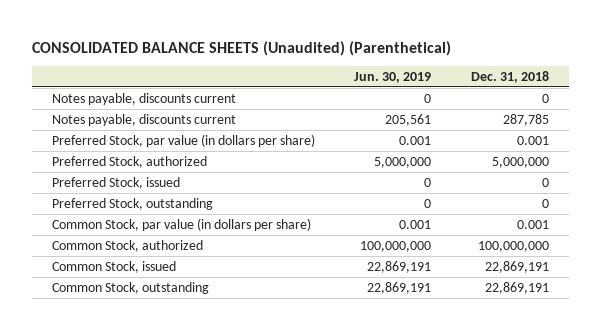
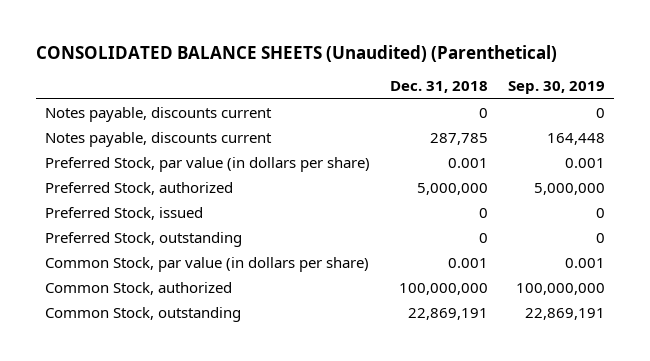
[354,71,432,83] Jun. 30, 2019 -> none
none -> [507,81,605,95] Sep. 30, 2019
[51,260,176,273] Common Stock, issued -> none

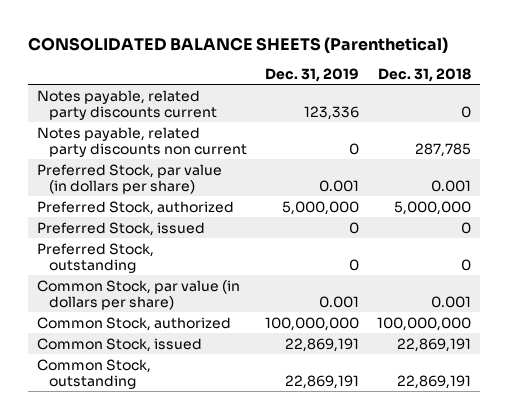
[35,44,557,62] CONSOLIDATED BALANCE SHEETS (Unaudited) (Parenthetical) -> [28,36,449,53] CONSOLIDATED BALANCE SHEETS (Parenthetical)
[507,81,605,95] Sep. 30, 2019 -> none
none -> [265,67,360,82] Dec. 31, 2019
[45,106,273,122] Notes payable, discounts current -> [37,89,218,120] Notes payable, related party discounts current
[45,131,273,147] Notes payable, discounts current -> [37,126,248,157] Notes payable, related party discounts non current
none -> [37,337,203,352] Common Stock, issued

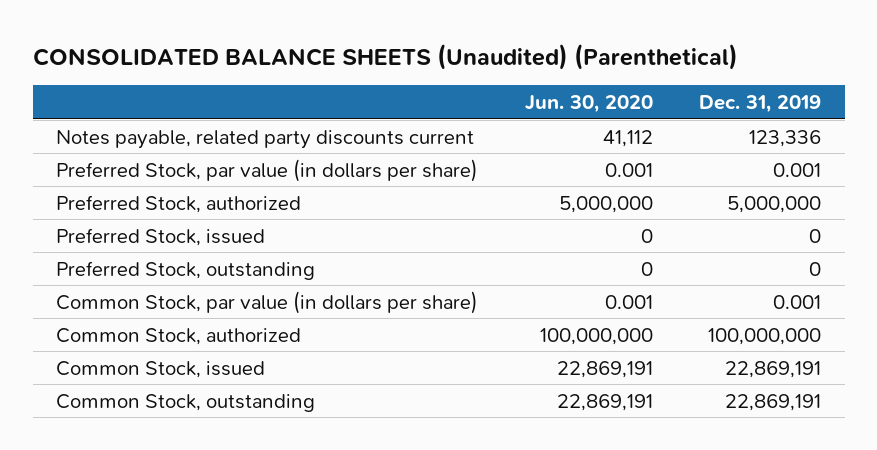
[28,36,449,53] CONSOLIDATED BALANCE SHEETS (Parenthetical) -> [32,43,738,70] CONSOLIDATED BALANCE SHEETS (Unaudited) (Parenthetical)
[378,67,472,82] Dec. 31, 2018 -> none
none -> [524,94,653,113] Jun. 30, 2020
[37,126,248,157] Notes payable, related party discounts non current -> none

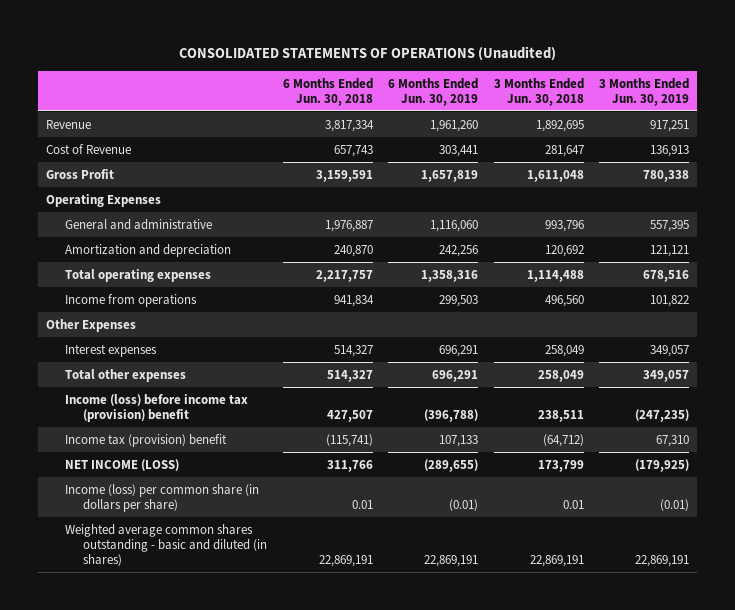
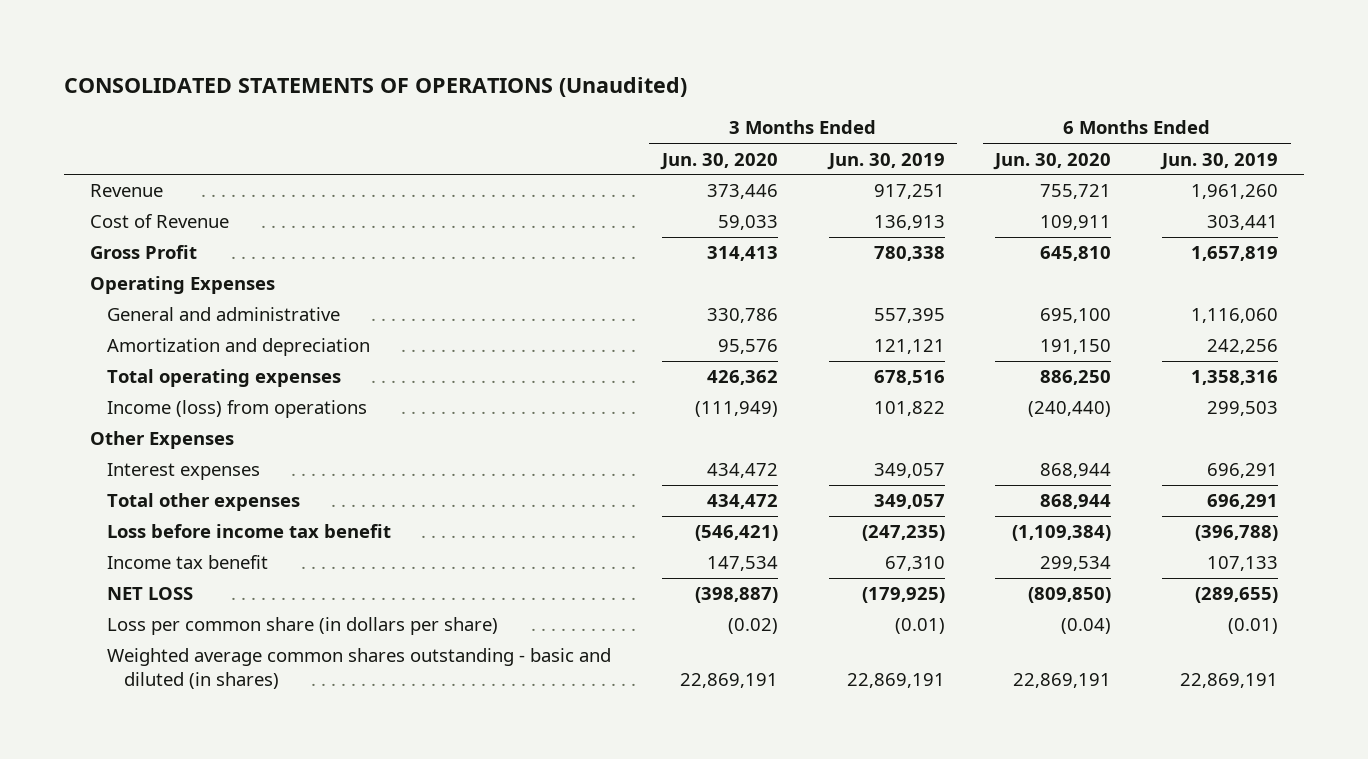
[282,77,373,106] 6 Months Ended Jun. 30, 2018 -> none
[493,77,584,106] 3 Months Ended Jun. 30, 2018 -> none
none -> [659,152,778,170] Jun. 30, 2020
none -> [993,152,1112,170] Jun. 30, 2020
[64,293,197,307] Income from operations -> [107,400,368,419] Income (loss) from operations
[64,393,248,422] Income (loss) before income tax (provision) benefit -> [107,524,392,539] Loss before income tax benefit
[64,433,227,447] Income tax (provision) benefit -> [107,555,269,570] Income tax benefit
[64,458,179,471] NET INCOME (LOSS) -> [107,587,194,601] NET LOSS
[64,483,259,512] Income (loss) per common share (in dollars per share) -> [107,617,499,636] Loss per common share (in dollars per share)

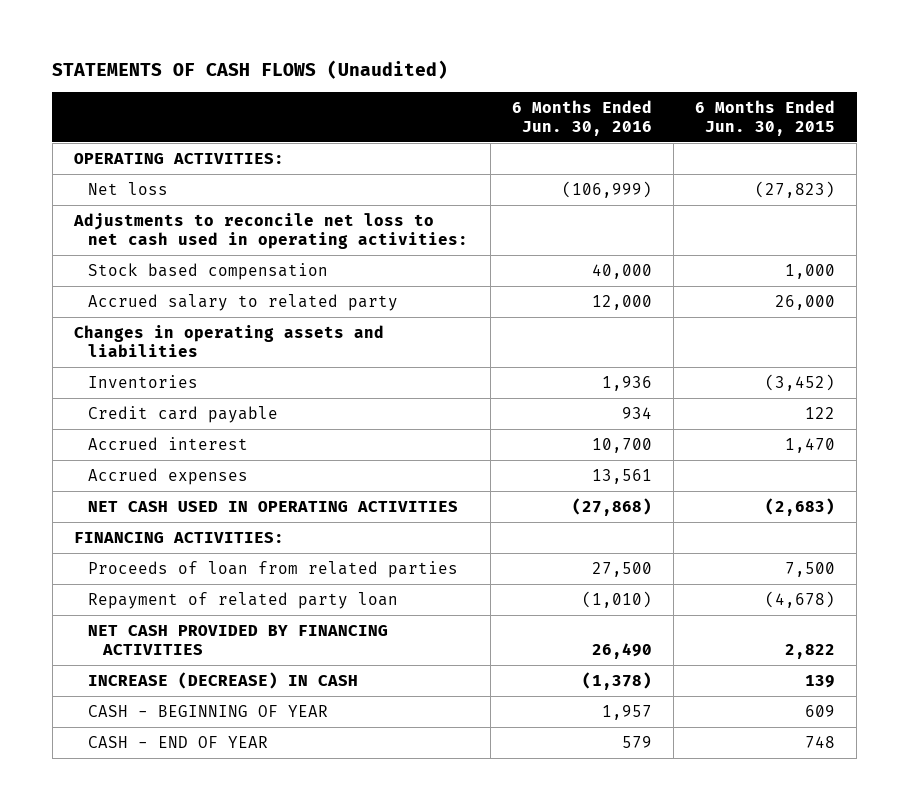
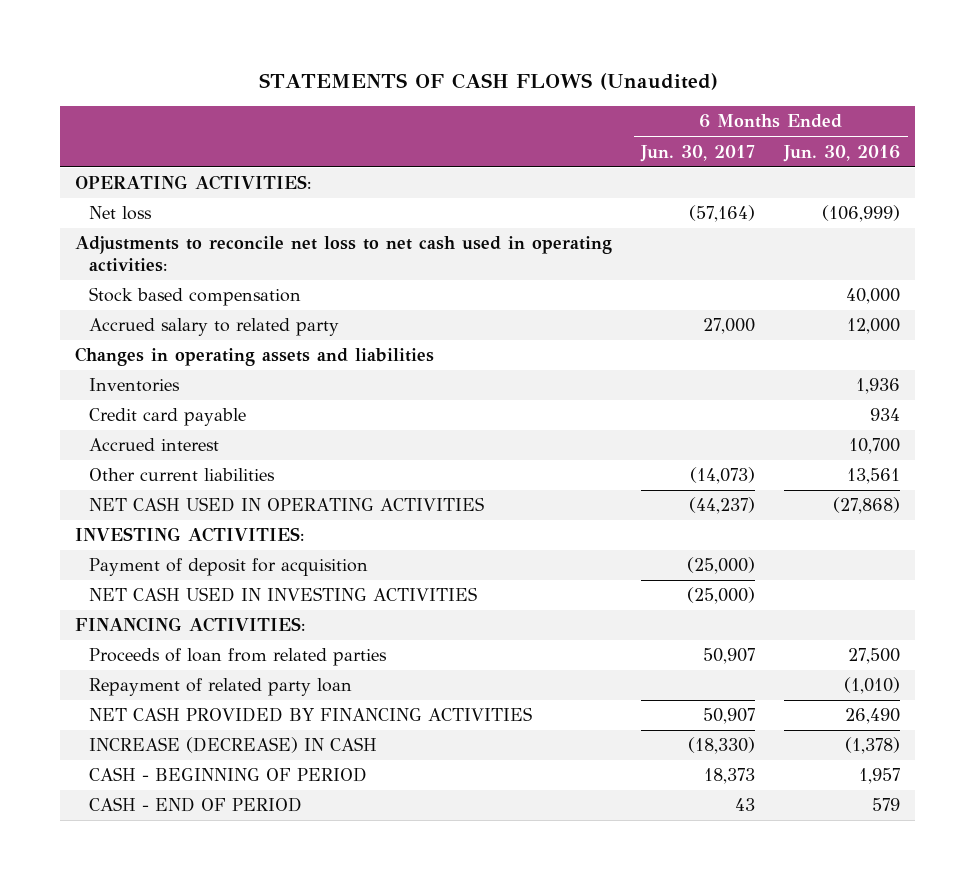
[694,99,835,136] 6 Months Ended Jun. 30, 2015 -> none
none -> [640,144,756,162] Jun. 30, 2017
[88,467,249,485] Accrued expenses -> [89,468,276,482] Other current liabilities
none -> [74,527,304,543] INVESTING ACTIVITIES:
none -> [89,558,369,577] Payment of deposit for acquisition
none -> [89,587,478,603] NET CASH USED IN INVESTING ACTIVITIES
[88,704,329,717] CASH - BEGINNING OF YEAR -> [89,767,368,783] CASH - BEGINNING OF PERIOD
[88,735,269,748] CASH - END OF YEAR -> [89,797,303,813] CASH - END OF PERIOD

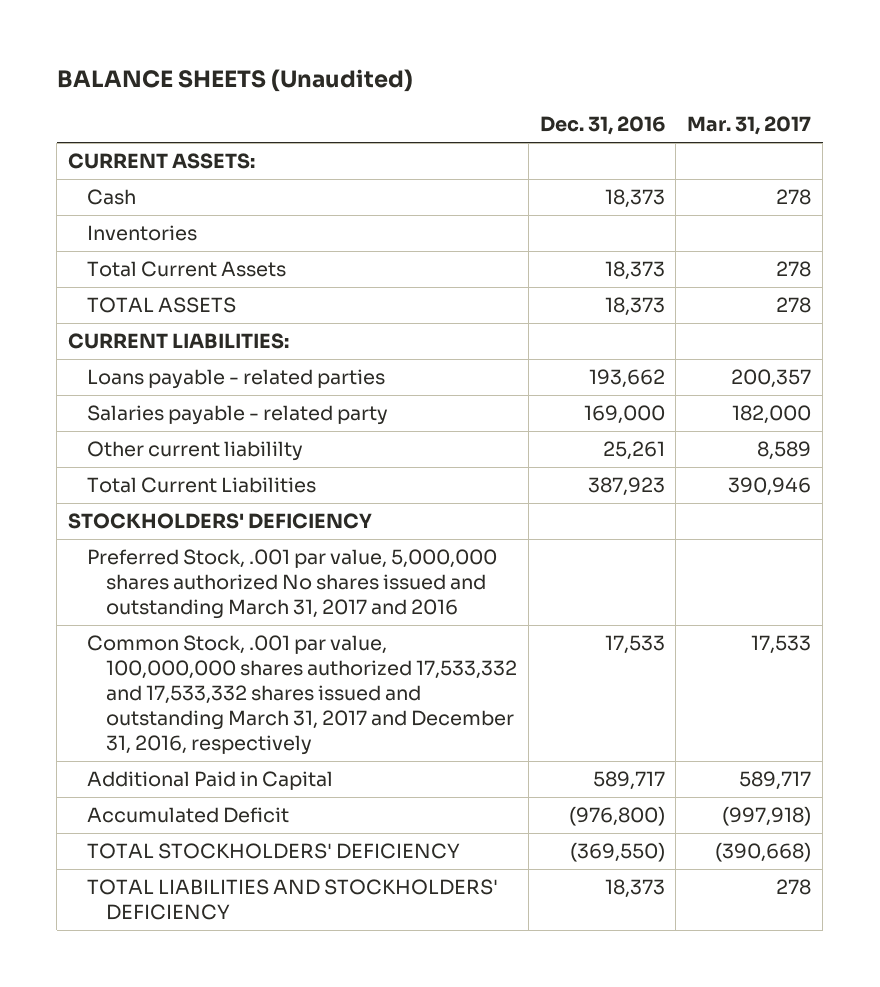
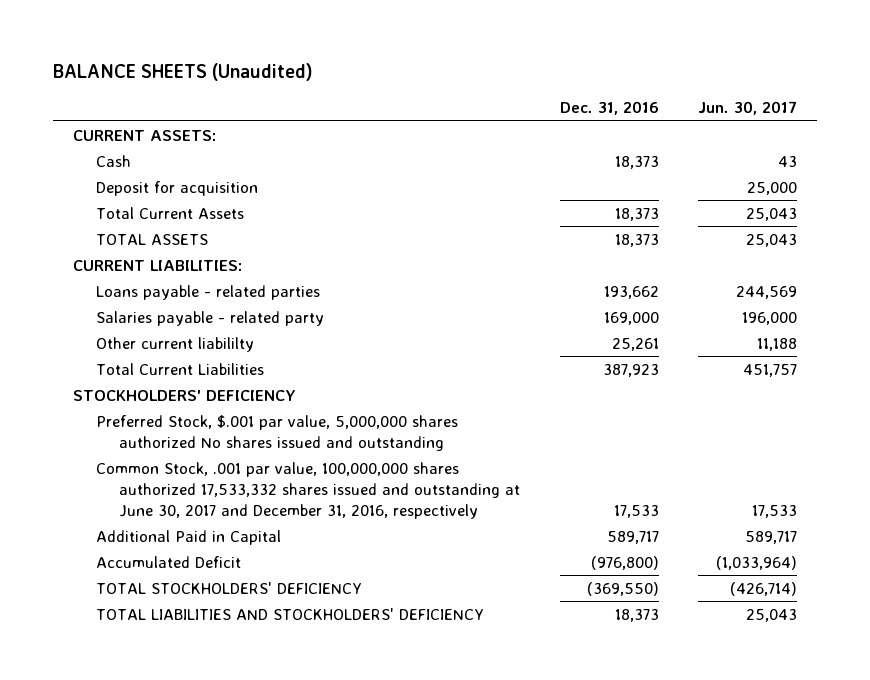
[687,116,812,136] Mar. 31, 2017 -> none
none -> [698,100,798,115] Jun. 30, 2017
[87,225,198,242] Inventories -> none
none -> [95,180,258,196] Deposit for acquisition
[87,549,498,620] Preferred Stock, .001 par value, 5,000,000 shares authorized No shares issued and outstanding March 31, 2017 and 2016 -> [95,414,458,451] Preferred Stock, $.001 par value, 5,000,000 shares authorized No shares issued and outstanding
[87,635,517,756] Common Stock, .001 par value, 100,000,000 shares authorized 17,533,332 and 17,533,332 shares issued and outstanding March 31, 2017 and December 31, 2016, respectively -> [95,461,520,519] Common Stock, .001 par value, 100,000,000 shares authorized 17,533,332 shares issued and outstanding at June 30, 2017 and December 31, 2016, respectively

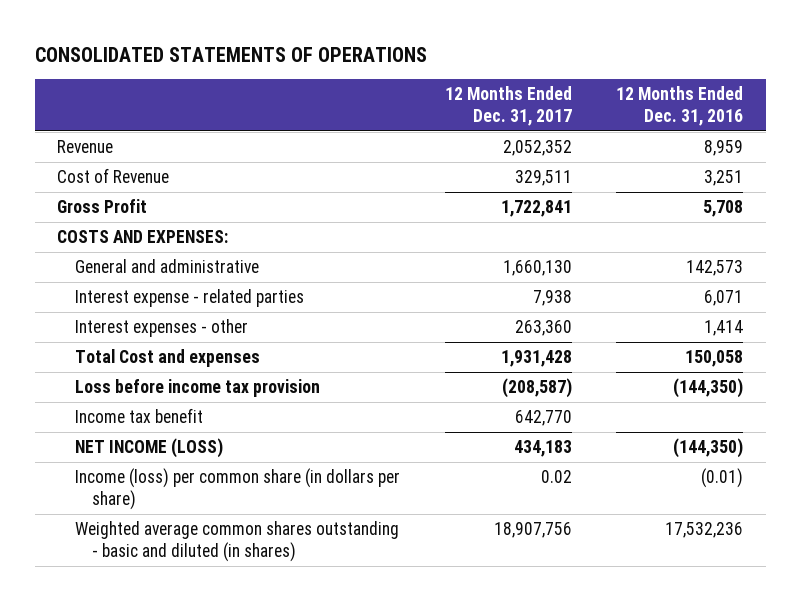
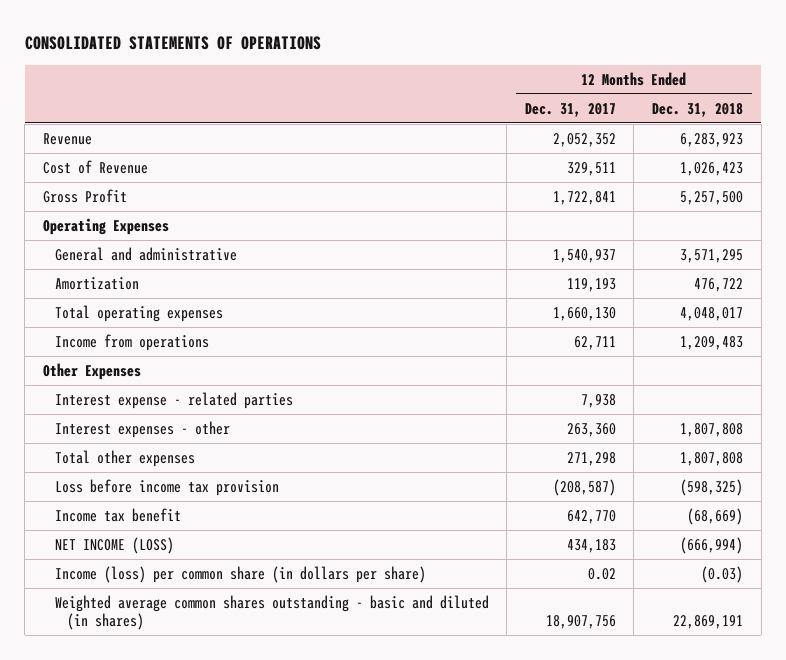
[616,85,744,126] 12 Months Ended Dec. 31, 2016 -> none
none -> [652,102,744,117] Dec. 31, 2018
[57,230,229,244] COSTS AND EXPENSES: -> [42,218,169,236] Operating Expenses
[502,260,572,277] 1,660,130 -> [552,249,616,264] 1,540,937
none -> [54,277,139,291] Amortization
none -> [54,305,223,323] Total operating expenses
none -> [54,334,209,352] Income from operations
none -> [42,363,141,381] Other Expenses
[74,349,260,368] Total Cost and expenses -> none
none -> [54,450,195,468] Total other expenses

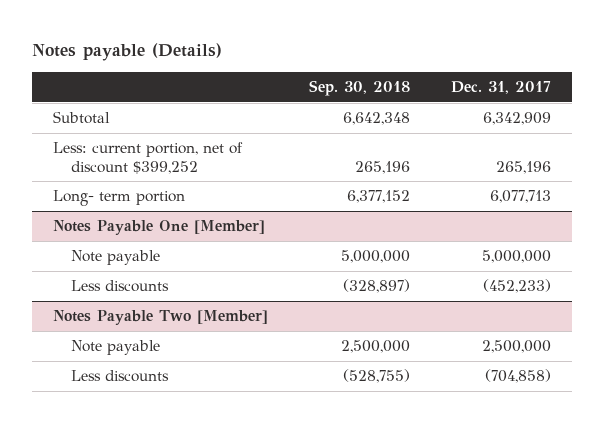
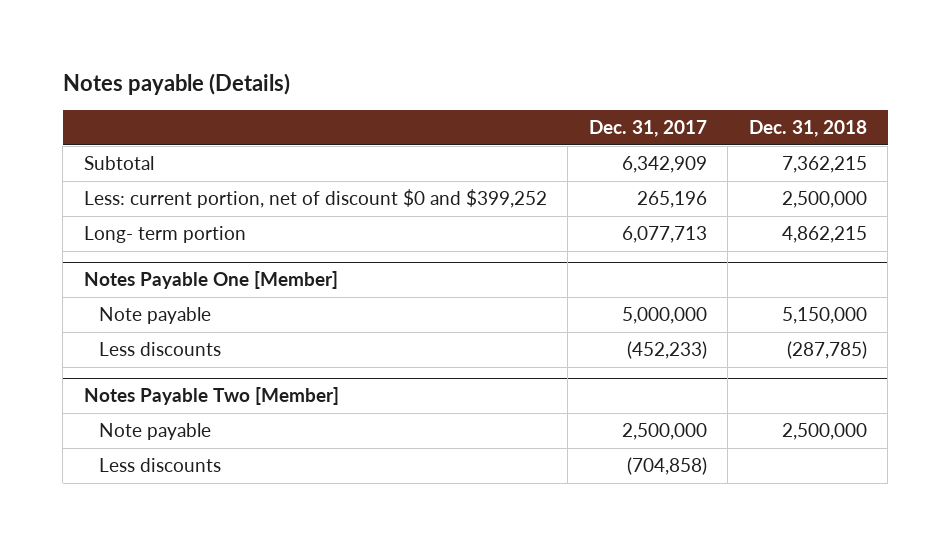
[309,80,411,97] Sep. 30, 2018 -> none
none -> [748,119,867,137] Dec. 31, 2018
[52,142,243,174] Less: current portion, net of discount $399,252 -> [83,189,547,209] Less: current portion, net of discount $0 and $399,252

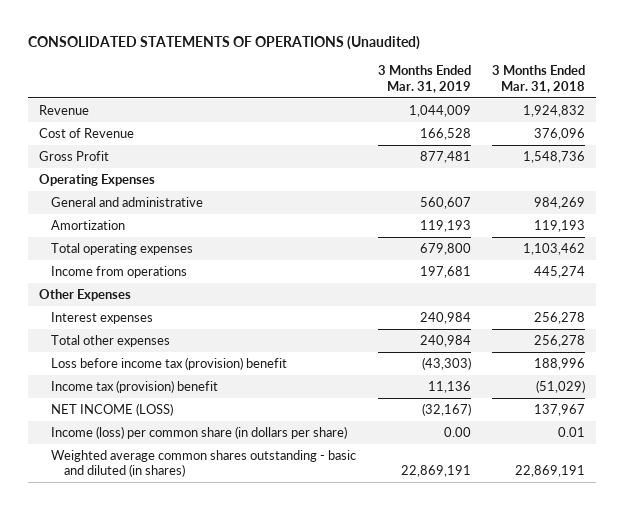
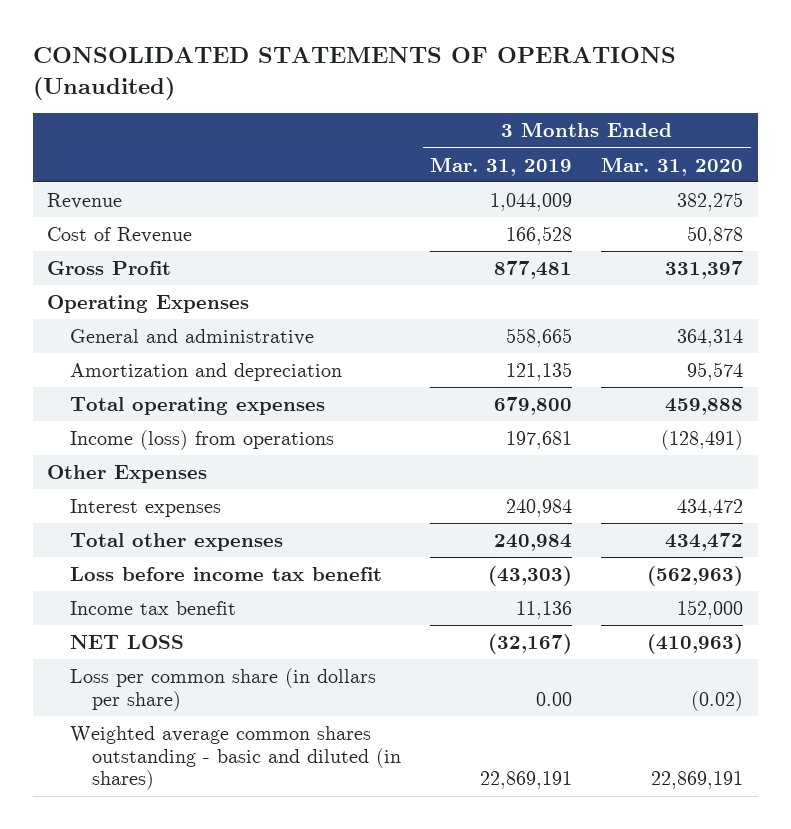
[491,65,585,93] 3 Months Ended Mar. 31, 2018 -> none
none -> [601,156,744,176] Mar. 31, 2020
[419,196,471,209] 560,607 -> [506,327,573,347] 558,665
[51,219,126,230] Amortization -> [69,362,342,381] Amortization and depreciation
[419,219,471,232] 119,193 -> [506,361,573,381] 121,135
[51,265,188,278] Income from operations -> [69,429,334,450] Income (loss) from operations
[51,356,288,370] Loss before income tax (provision) benefit -> [69,566,382,581] Loss before income tax benefit
[51,379,219,393] Income tax (provision) benefit -> [69,600,236,615] Income tax benefit
[51,402,174,416] NET INCOME (LOSS) -> [69,634,184,649] NET LOSS
[51,425,348,439] Income (loss) per common share (in dollars per share) -> [69,667,376,711] Loss per common share (in dollars per share)

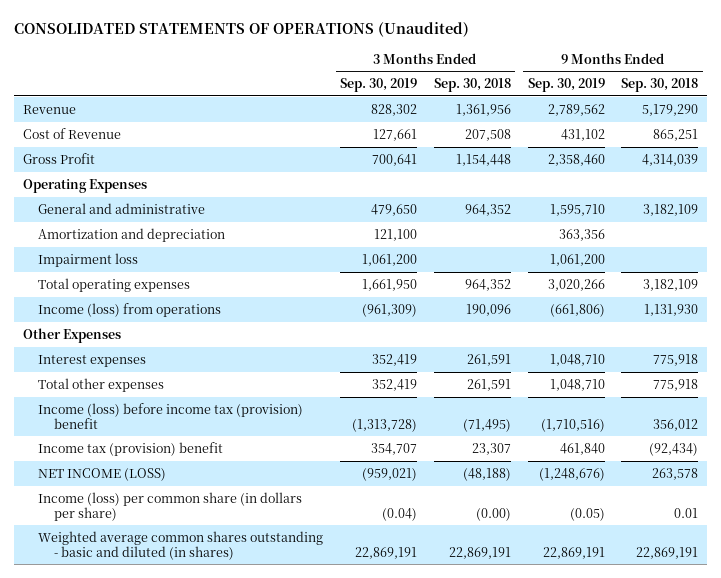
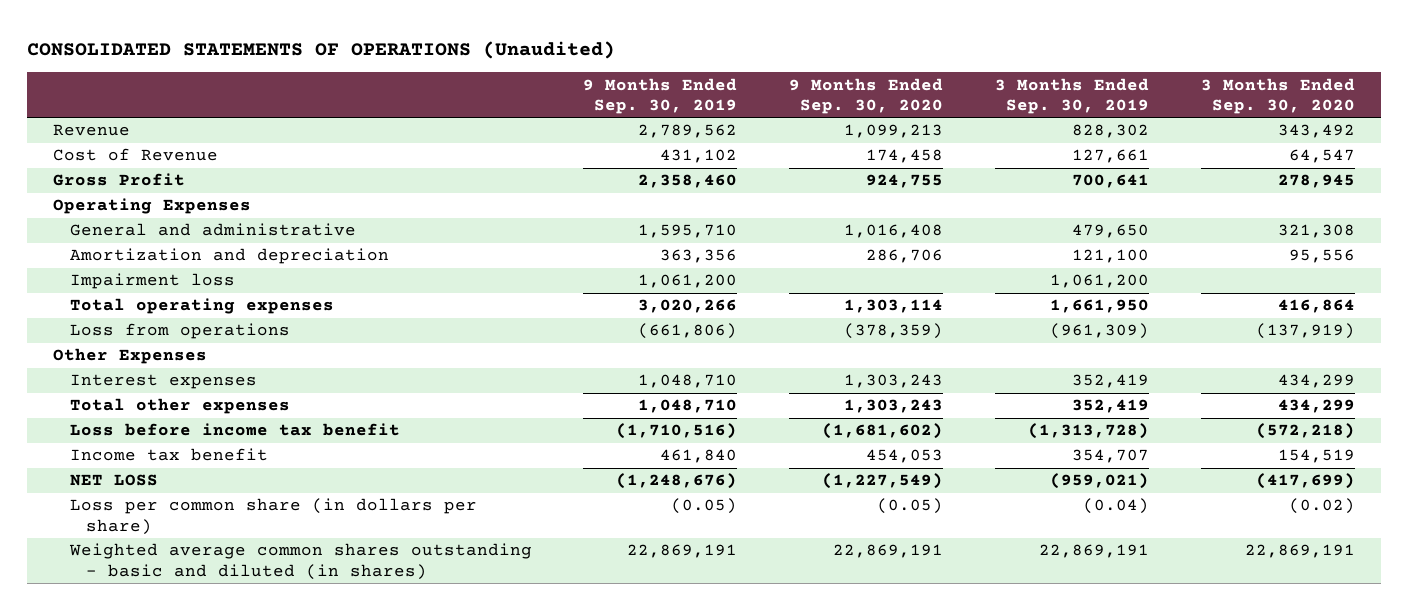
[433,78,511,93] Sep. 30, 2018 -> none
[621,78,699,93] Sep. 30, 2018 -> none
none -> [789,77,944,115] 9 Months Ended Sep. 30, 2020
none -> [1201,77,1356,115] 3 Months Ended Sep. 30, 2020
[38,302,222,317] Income (loss) from operations -> [69,323,290,340] Loss from operations
[38,402,304,429] Income (loss) before income tax (provision) benefit -> [69,423,400,437] Loss before income tax benefit
[38,441,224,456] Income tax (provision) benefit -> [69,448,268,462] Income tax benefit
[38,467,167,481] NET INCOME (LOSS) -> [69,474,158,487] NET LOSS
[38,491,303,521] Income (loss) per common share (in dollars per share) -> [69,498,477,536] Loss per common share (in dollars per share)

